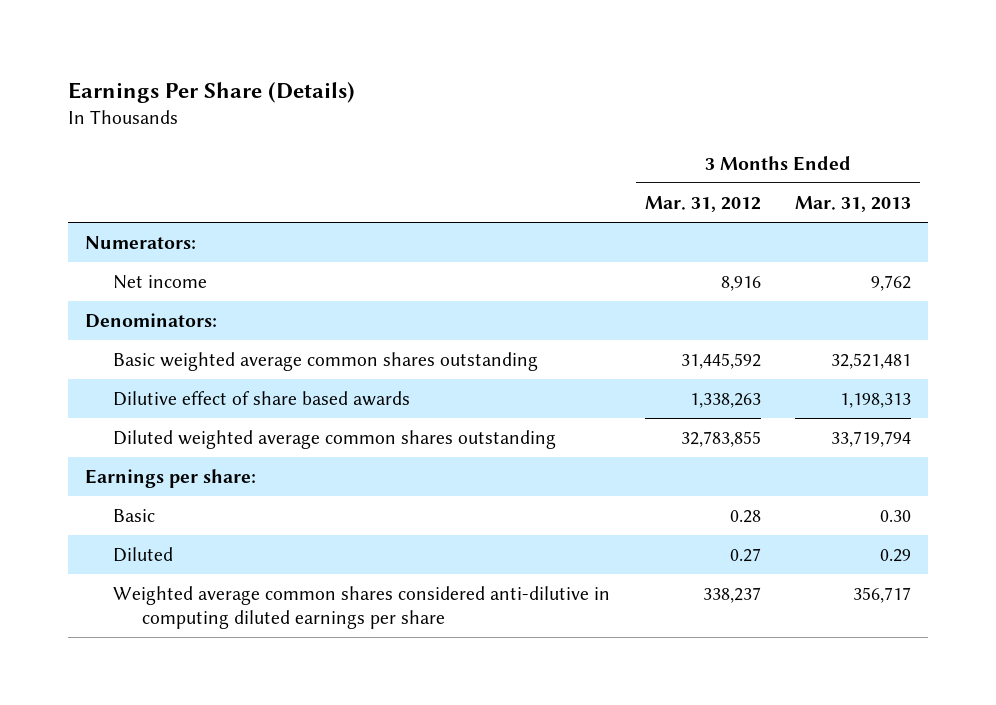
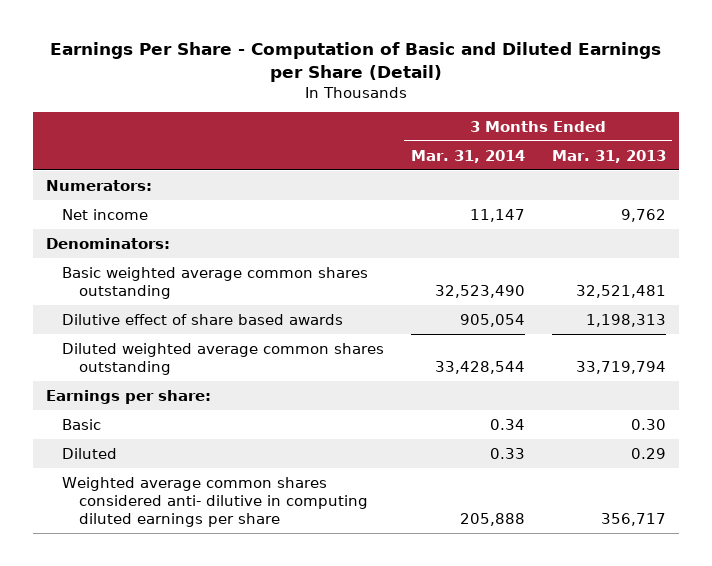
[67,81,355,103] Earnings Per Share (Details) -> [49,42,661,82] Earnings Per Share - Computation of Basic and Diluted Earnings per Share (Detail)
[644,195,761,212] Mar. 31, 2012 -> none
none -> [411,149,526,163] Mar. 31, 2014
[113,585,611,629] Weighted average common shares considered anti-dilutive in computing diluted earnings per share -> [62,476,368,527] Weighted average common shares considered anti- dilutive in computing diluted earnings per share

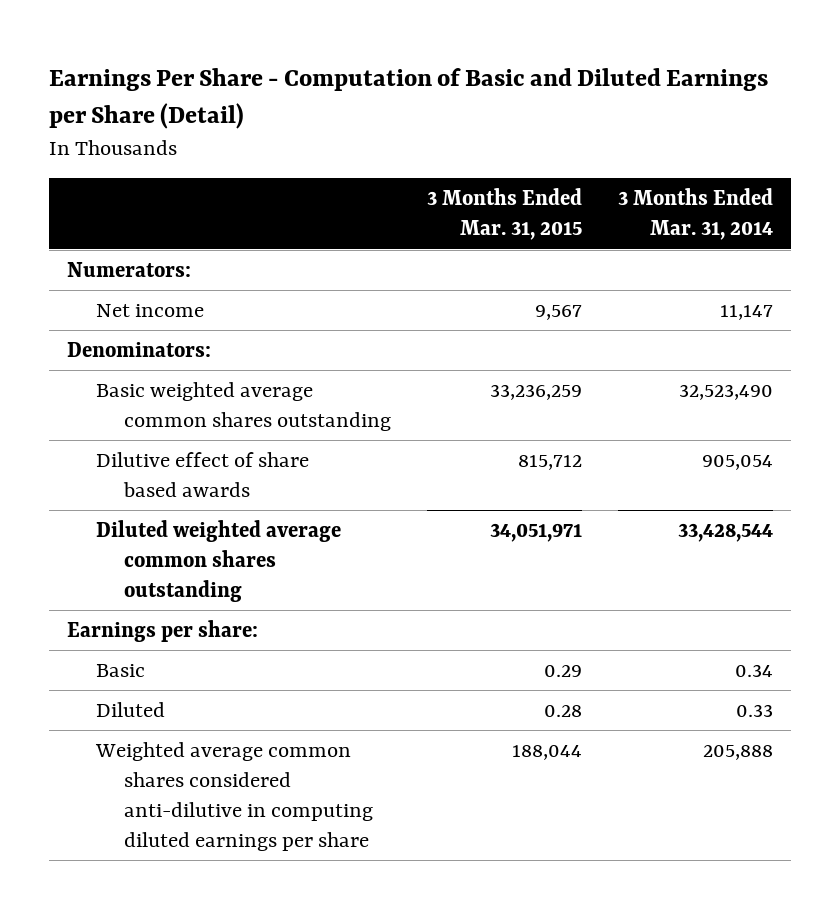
[551,149,666,163] Mar. 31, 2013 -> none
none -> [426,188,582,241] 3 Months Ended Mar. 31, 2015
[62,476,368,527] Weighted average common shares considered anti- dilutive in computing diluted earnings per share -> [94,741,373,851] Weighted average common shares considered anti-dilutive in computing diluted earnings per share

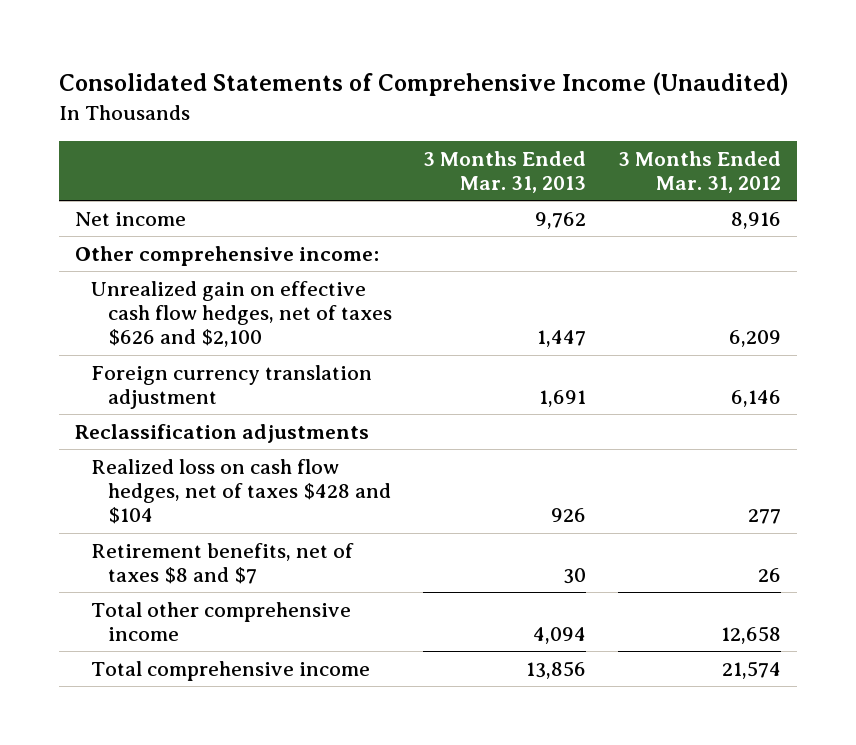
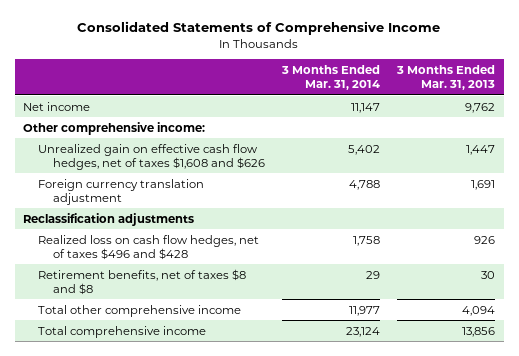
[58,72,789,97] Consolidated Statements of Comprehensive Income (Unaudited) -> [77,21,441,36] Consolidated Statements of Comprehensive Income
[617,150,781,193] 3 Months Ended Mar. 31, 2012 -> none
none -> [281,64,381,91] 3 Months Ended Mar. 31, 2014
[91,280,392,348] Unrealized gain on effective cash flow hedges, net of taxes $626 and $2,100 -> [38,143,265,170] Unrealized gain on effective cash flow hedges, net of taxes $1,608 and $626
[91,458,391,525] Realized loss on cash flow hedges, net of taxes $428 and $104 -> [38,234,260,260] Realized loss on cash flow hedges, net of taxes $496 and $428
[91,542,355,585] Retirement benefits, net of taxes $8 and $7 -> [38,268,247,295] Retirement benefits, net of taxes $8 and $8

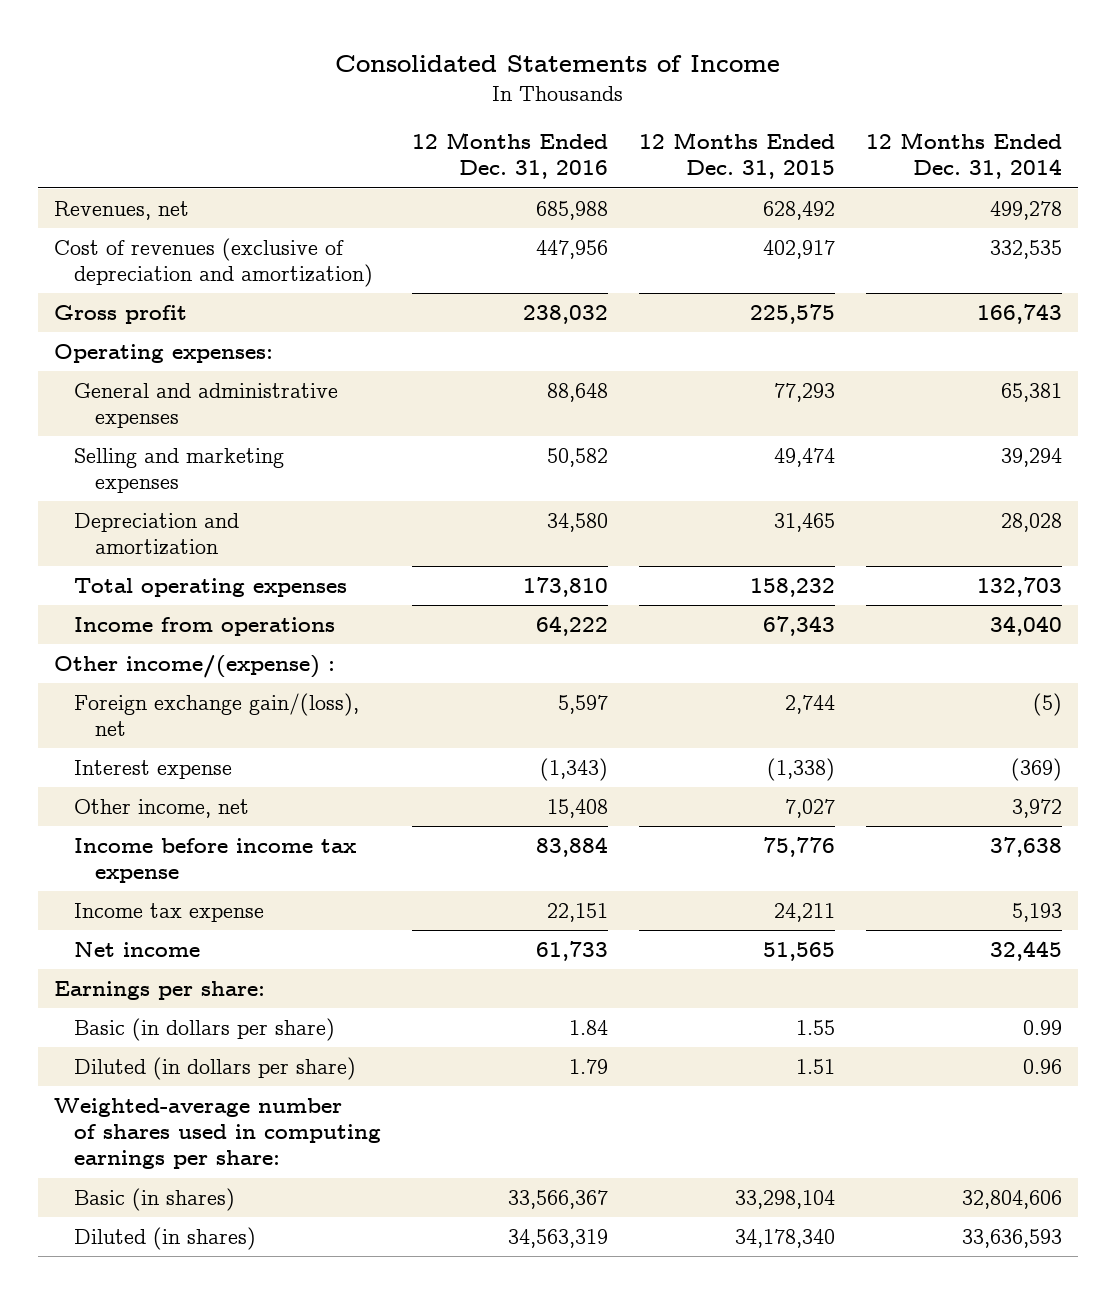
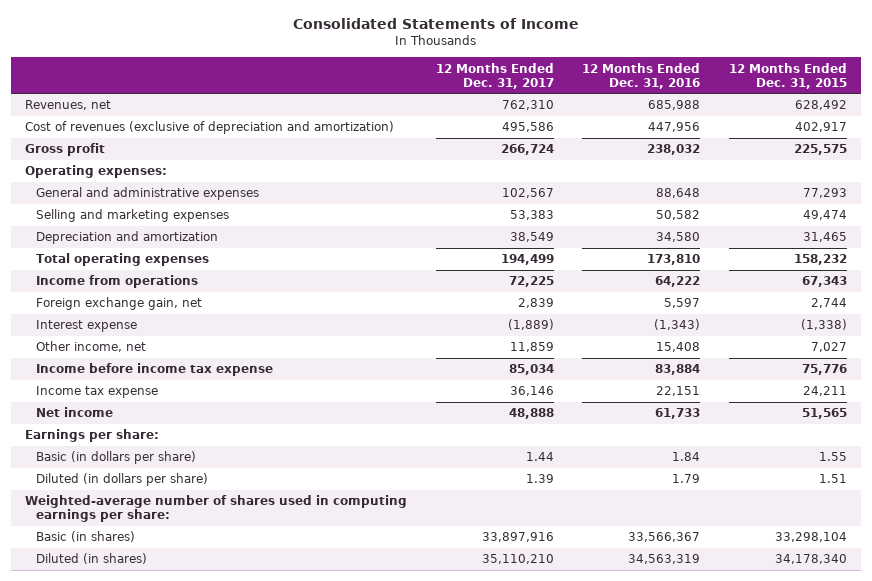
[866,132,1063,180] 12 Months Ended Dec. 31, 2014 -> none
none -> [435,62,554,89] 12 Months Ended Dec. 31, 2017
[53,654,335,678] Other income/(expense) : -> none
[74,692,360,737] Foreign exchange gain/(loss), net -> [35,297,202,311] Foreign exchange gain, net

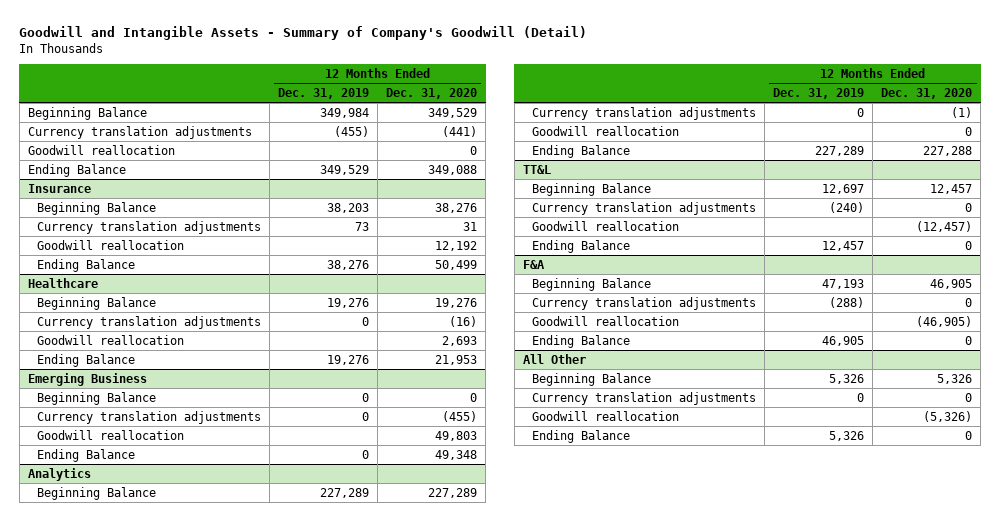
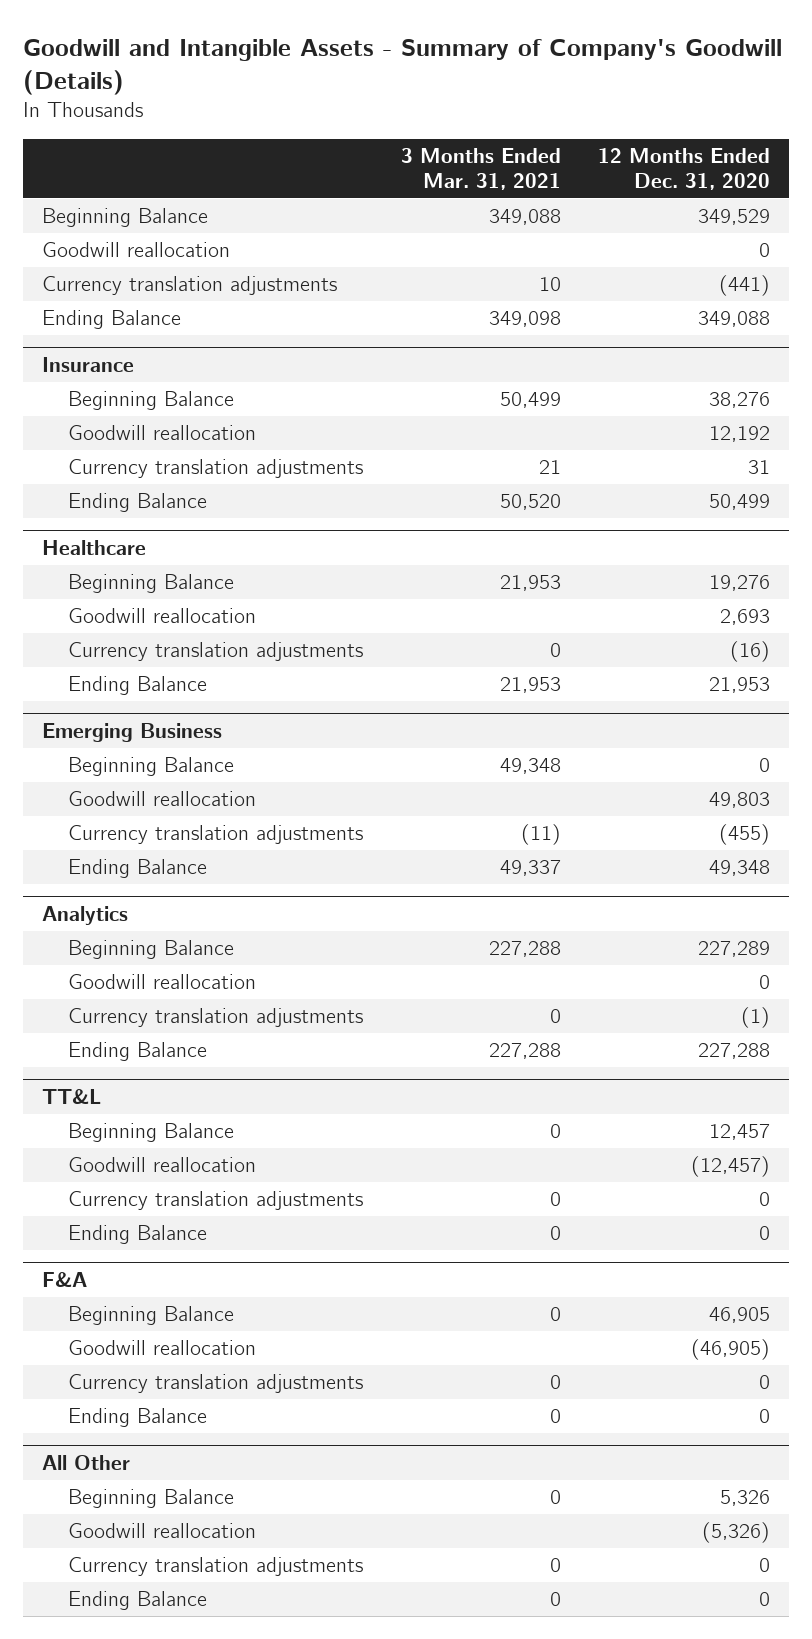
[19,26,588,41] Goodwill and Intangible Assets - Summary of Company's Goodwill (Detail) -> [22,38,782,95] Goodwill and Intangible Assets - Summary of Company's Goodwill (Details)
[278,88,370,100] Dec. 31, 2019 -> none
none -> [400,147,561,191] 3 Months Ended Mar. 31, 2021
[27,125,252,139] Currency translation adjustments -> [41,276,337,296] Currency translation adjustments
[36,220,261,234] Currency translation adjustments -> [68,459,364,479] Currency translation adjustments
[36,315,261,329] Currency translation adjustments -> [68,642,364,662] Currency translation adjustments
[36,410,261,424] Currency translation adjustments -> [68,825,364,845] Currency translation adjustments
[532,106,757,120] Currency translation adjustments -> [68,1008,364,1028] Currency translation adjustments
[532,201,757,215] Currency translation adjustments -> [68,1191,364,1211] Currency translation adjustments
[532,296,757,310] Currency translation adjustments -> [68,1374,364,1394] Currency translation adjustments
[532,391,757,405] Currency translation adjustments -> [68,1557,364,1577] Currency translation adjustments

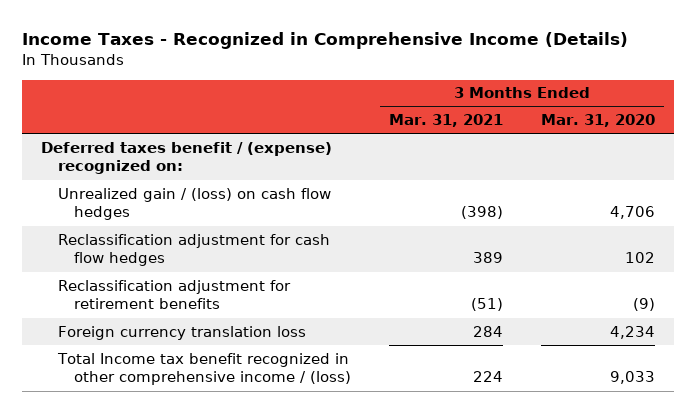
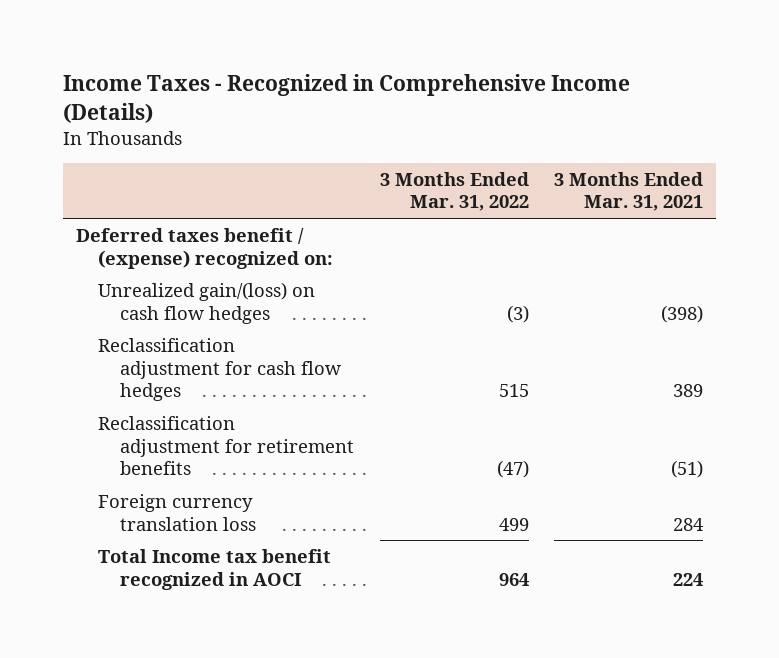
[540,114,655,128] Mar. 31, 2020 -> none
none -> [379,171,529,212] 3 Months Ended Mar. 31, 2022
[57,187,331,221] Unrealized gain / (loss) on cash flow hedges -> [97,282,315,324] Unrealized gain/(loss) on cash flow hedges
[56,352,352,386] Total Income tax benefit recognized in other comprehensive income / (loss) -> [97,549,331,590] Total Income tax benefit recognized in AOCI

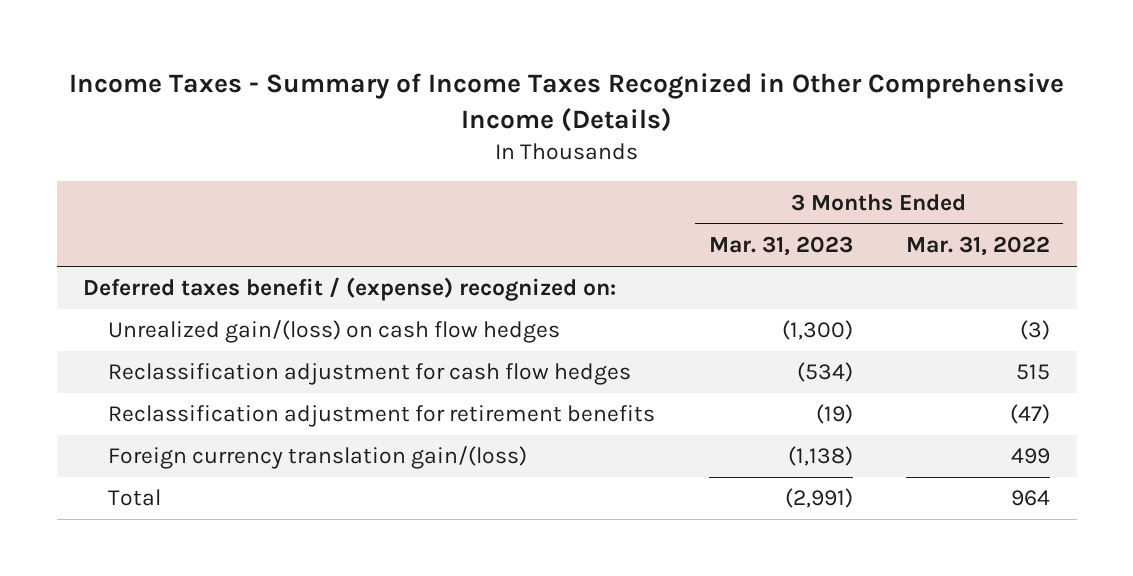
[62,74,630,123] Income Taxes - Recognized in Comprehensive Income (Details) -> [68,73,1064,132] Income Taxes - Summary of Income Taxes Recognized in Other Comprehensive Income (Details)
[554,171,704,212] 3 Months Ended Mar. 31, 2021 -> none
none -> [708,236,853,257] Mar. 31, 2023
[97,494,257,531] Foreign currency translation loss -> [108,446,528,470] Foreign currency translation gain/(loss)
[97,549,331,590] Total Income tax benefit recognized in AOCI -> [108,489,162,507] Total

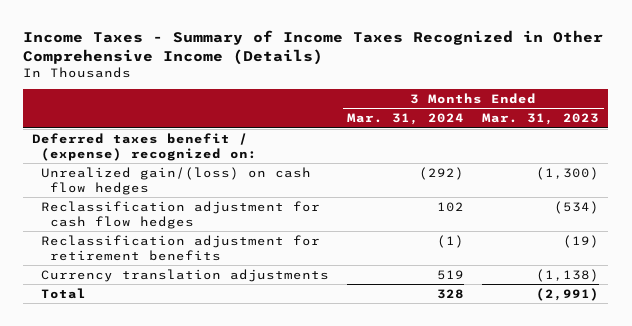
[906,236,1051,257] Mar. 31, 2022 -> none
none -> [347,113,465,126] Mar. 31, 2024
[108,446,528,470] Foreign currency translation gain/(loss) -> [41,268,330,282] Currency translation adjustments

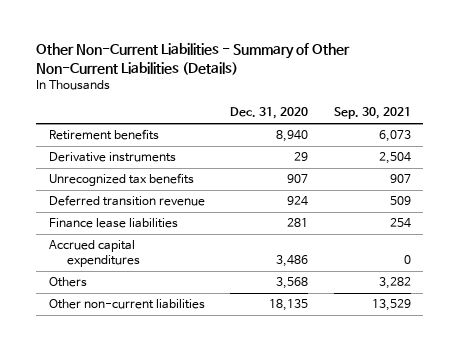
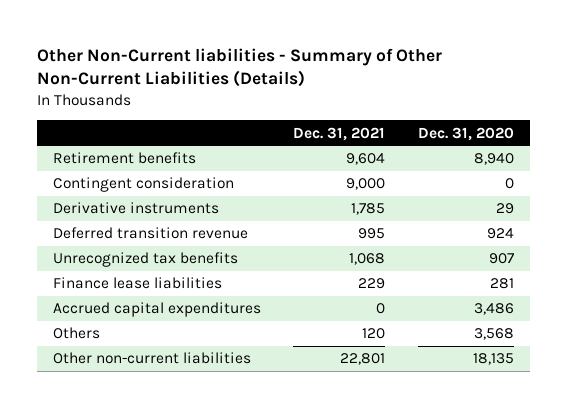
[35,43,350,75] Other Non-Current Liabilities - Summary of Other Non-Current Liabilities (Details) -> [36,47,442,88] Other Non-Current liabilities - Summary of Other Non-Current Liabilities (Details)
[333,107,411,120] Sep. 30, 2021 -> none
none -> [293,126,386,141] Dec. 31, 2021
none -> [52,177,234,193] Contingent consideration
[48,173,194,187] Unrecognized tax benefits -> [52,252,238,268] Unrecognized tax benefits

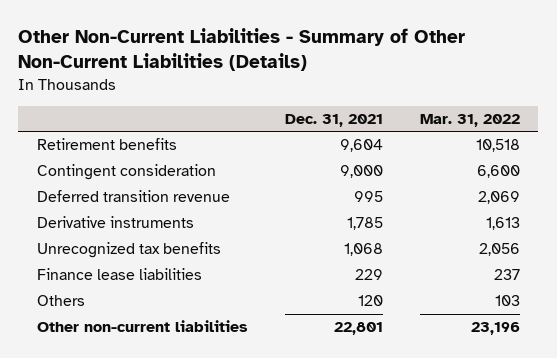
[36,47,442,88] Other Non-Current liabilities - Summary of Other Non-Current Liabilities (Details) -> [18,27,466,71] Other Non-Current Liabilities - Summary of Other Non-Current Liabilities (Details)
[417,126,514,141] Dec. 31, 2020 -> none
none -> [419,113,520,127] Mar. 31, 2022
[52,202,219,215] Derivative instruments -> [36,216,194,229] Derivative instruments
[52,302,261,318] Accrued capital expenditures -> none

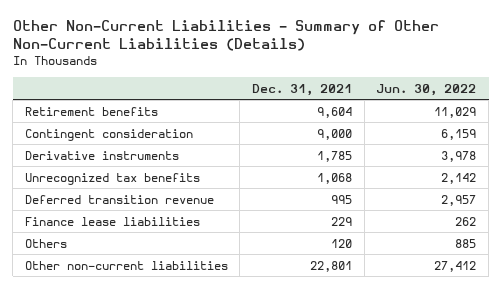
[419,113,520,127] Mar. 31, 2022 -> none
none -> [376,83,477,96] Jun. 30, 2022
[36,190,230,203] Deferred transition revenue -> [24,194,214,204] Deferred transition revenue

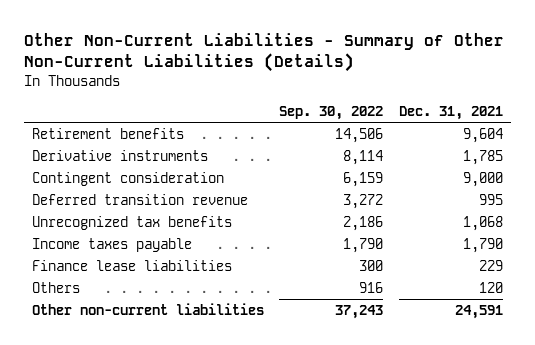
[376,83,477,96] Jun. 30, 2022 -> none
none -> [279,106,384,121] Sep. 30, 2022
[24,128,193,141] Contingent consideration -> [31,171,224,186] Contingent consideration
[24,172,200,185] Unrecognized tax benefits -> [31,215,232,230] Unrecognized tax benefits
none -> [31,237,192,252] Income taxes payable
[310,260,353,272] 22,801 -> [454,304,503,319] 24,591

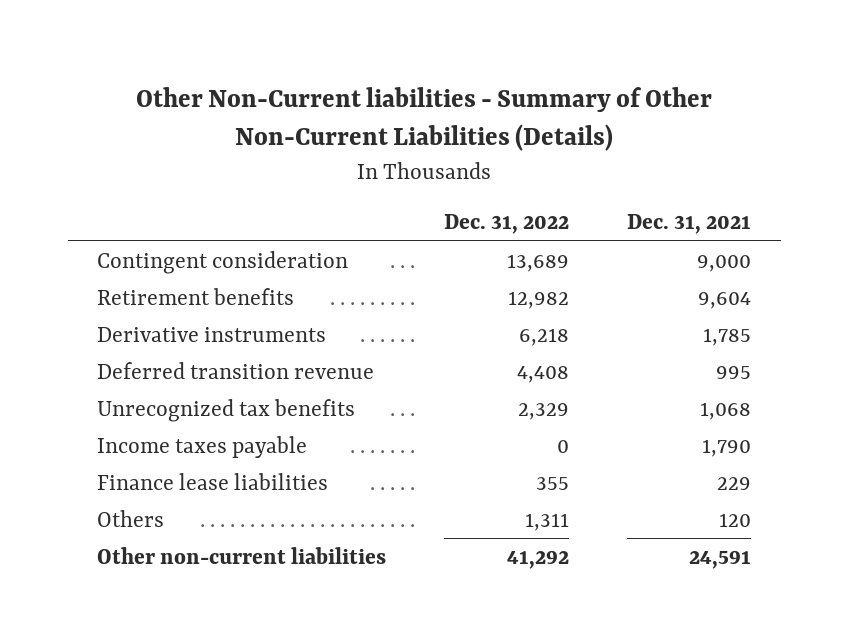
[24,32,505,73] Other Non-Current Liabilities - Summary of Other Non-Current Liabilities (Details) -> [136,86,713,152] Other Non-Current liabilities - Summary of Other Non-Current Liabilities (Details)
[279,106,384,121] Sep. 30, 2022 -> none
none -> [444,214,570,235] Dec. 31, 2022
[31,171,224,186] Contingent consideration -> [97,250,349,274] Contingent consideration

